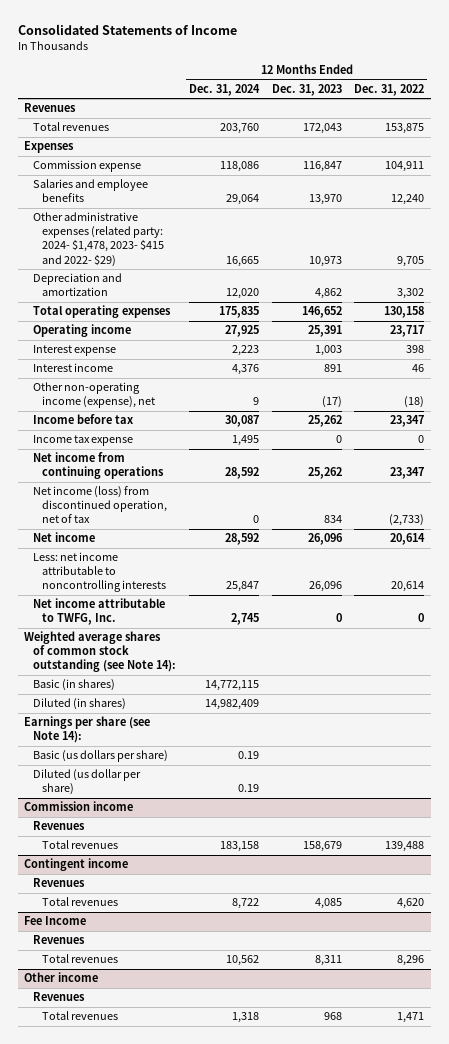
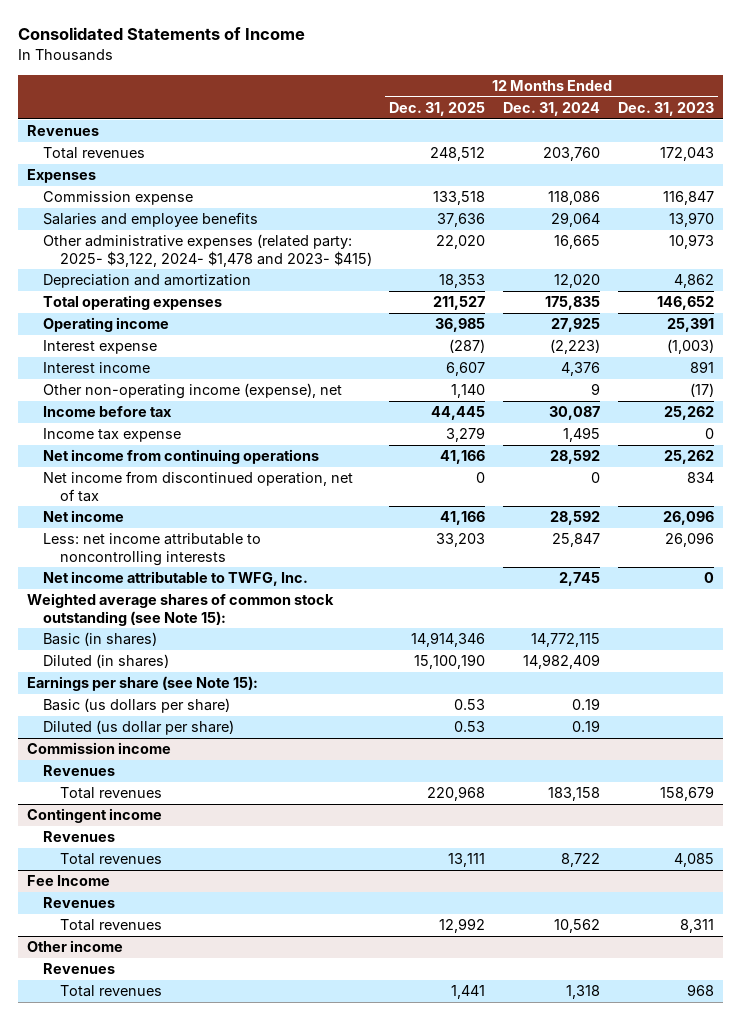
[354,84,425,97] Dec. 31, 2022 -> none
none -> [389,101,486,116] Dec. 31, 2025
[33,212,165,267] Other administrative expenses (related party: 2024- $1,478, 2023- $415 and 2022- $29) -> [43,234,372,267] Other administrative expenses (related party: 2025- $3,122, 2024- $1,478 and 2023- $415)
[232,345,260,357] 2,223 -> [550,339,601,355] (2,223)
[314,345,342,357] 1,003 -> [666,339,714,355] (1,003)
[33,486,168,524] Net income (loss) from discontinued operation, net of tax -> [43,471,354,502] Net income from discontinued operation, net of tax
[24,631,177,673] Weighted average shares of common stock outstanding (see Note 14): -> [26,593,334,626] Weighted average shares of common stock outstanding (see Note 15):
[24,716,151,744] Earnings per share (see Note 14): -> [26,676,258,692] Earnings per share (see Note 15):

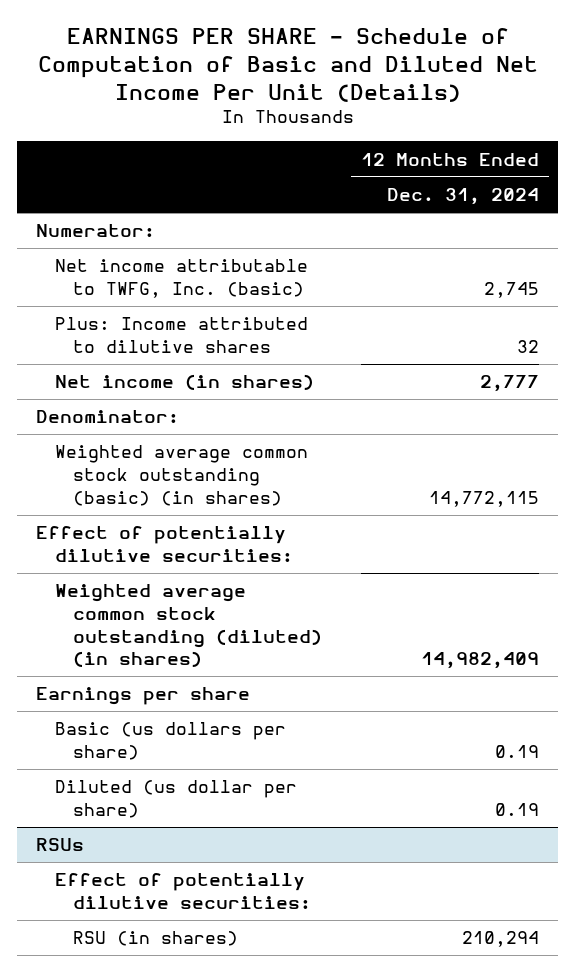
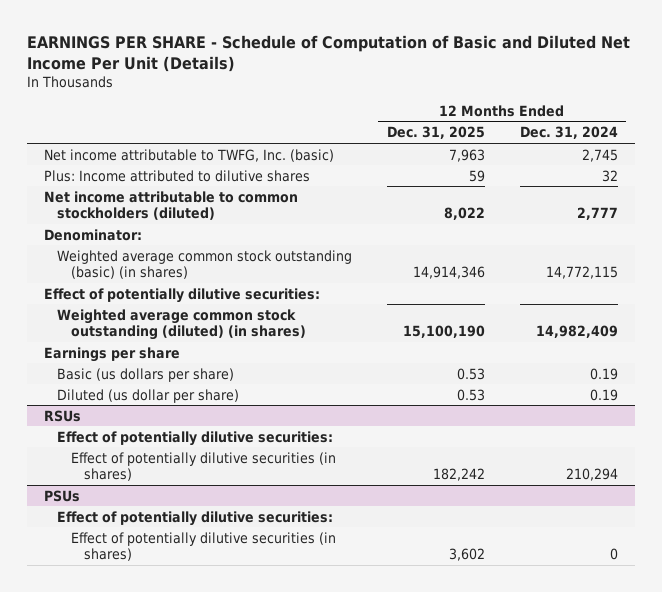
none -> [387,126,486,140] Dec. 31, 2025
[36,224,156,238] Numerator: -> none
[54,374,314,391] Net income (in shares) -> [44,190,299,221] Net income attributable to common stockholders (diluted)
[73,931,239,947] RSU (in shares) -> [70,451,336,482] Effect of potentially dilutive securities (in shares)
none -> [44,489,81,502] PSUs
none -> [57,510,334,526] Effect of potentially dilutive securities:
none -> [70,531,336,562] Effect of potentially dilutive securities (in shares)

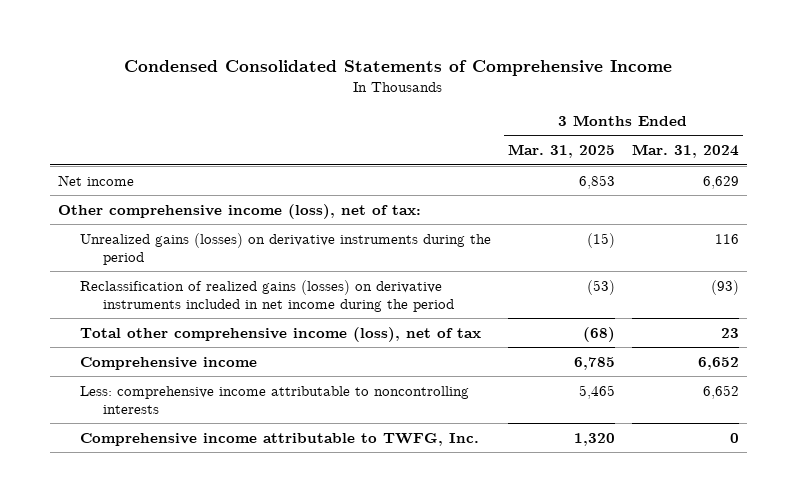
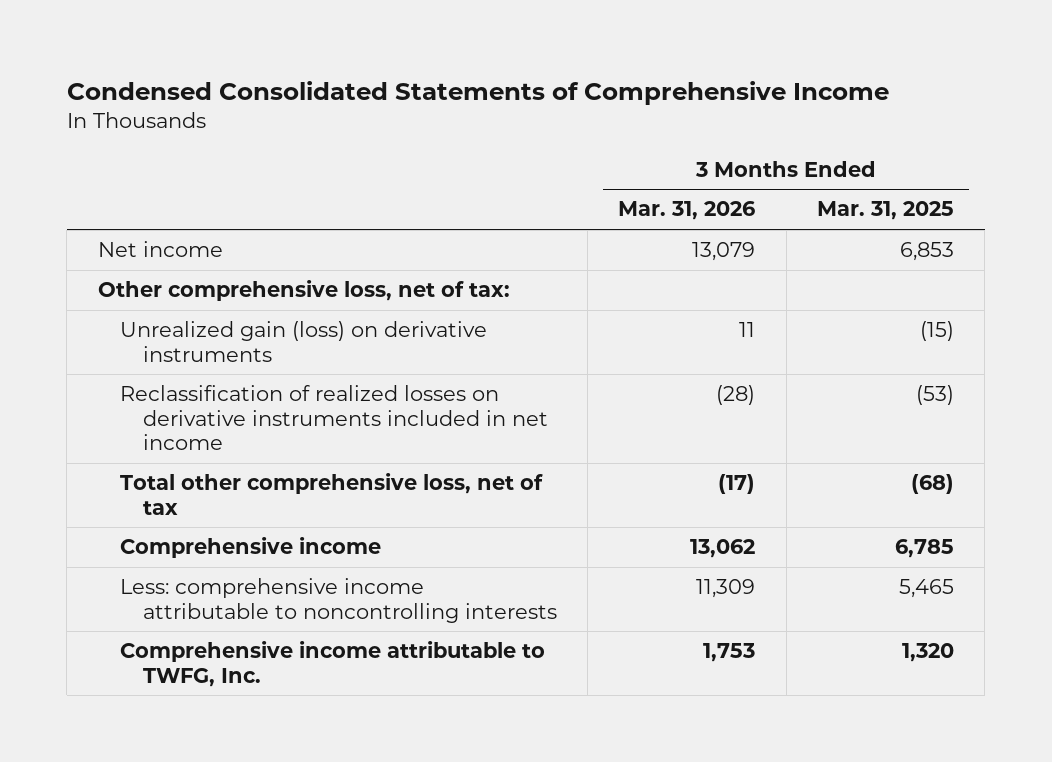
[631,144,739,159] Mar. 31, 2024 -> none
none -> [618,201,756,221] Mar. 31, 2026
[58,203,422,219] Other comprehensive income (loss), net of tax: -> [97,280,510,302] Other comprehensive loss, net of tax:
[80,232,492,265] Unrealized gains (losses) on derivative instruments during the period -> [120,321,488,362] Unrealized gain (loss) on derivative instruments
[80,279,454,312] Reclassification of realized gains (losses) on derivative instruments included in net income during the period -> [120,385,548,451] Reclassification of realized losses on derivative instruments included in net income
[80,326,482,342] Total other comprehensive income (loss), net of tax -> [120,473,544,515] Total other comprehensive loss, net of tax

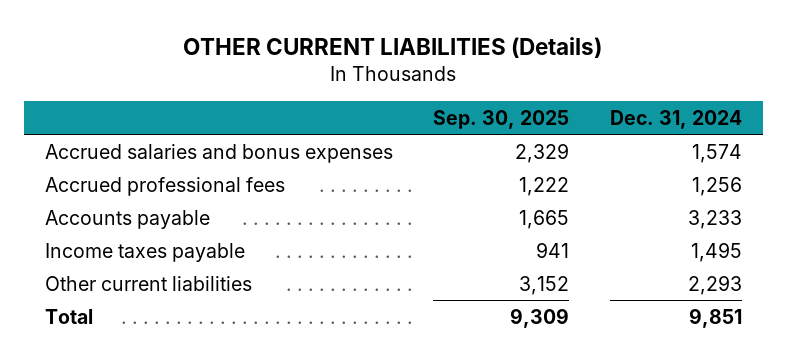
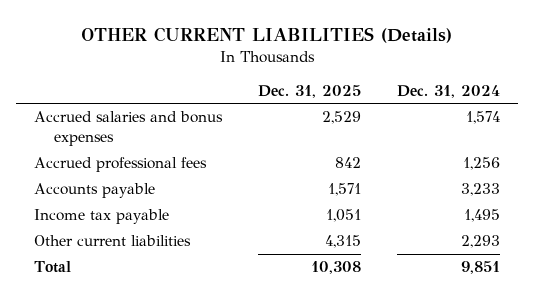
[433,109,570,129] Sep. 30, 2025 -> none
none -> [258,84,362,98] Dec. 31, 2025
[44,242,245,262] Income taxes payable -> [34,209,170,225] Income tax payable

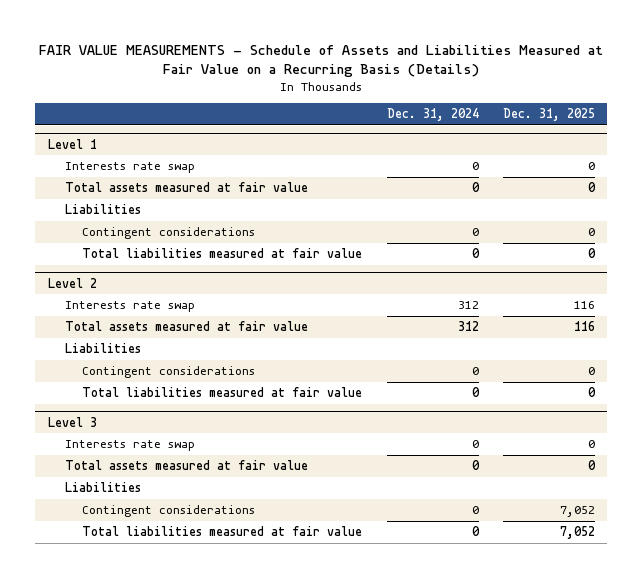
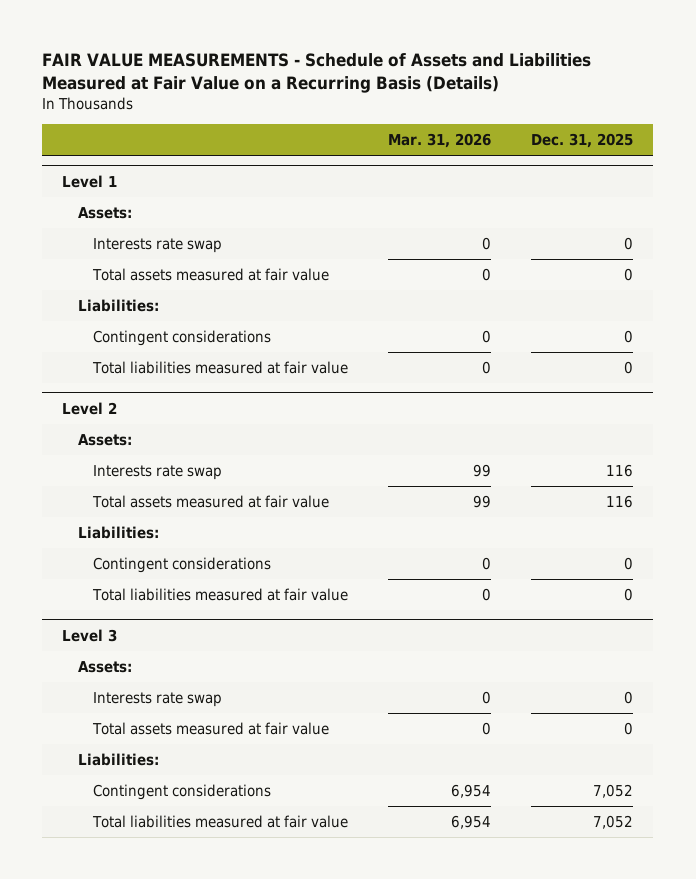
[386,108,479,122] Dec. 31, 2024 -> none
none -> [388,133,492,149] Mar. 31, 2026
none -> [77,206,132,219] Assets:
[64,204,141,215] Liabilities -> [77,298,159,312] Liabilities:
none -> [77,433,132,446] Assets:
[64,343,141,354] Liabilities -> [77,525,159,539] Liabilities:
none -> [77,660,132,673] Assets:
[64,482,141,493] Liabilities -> [77,752,159,766] Liabilities:

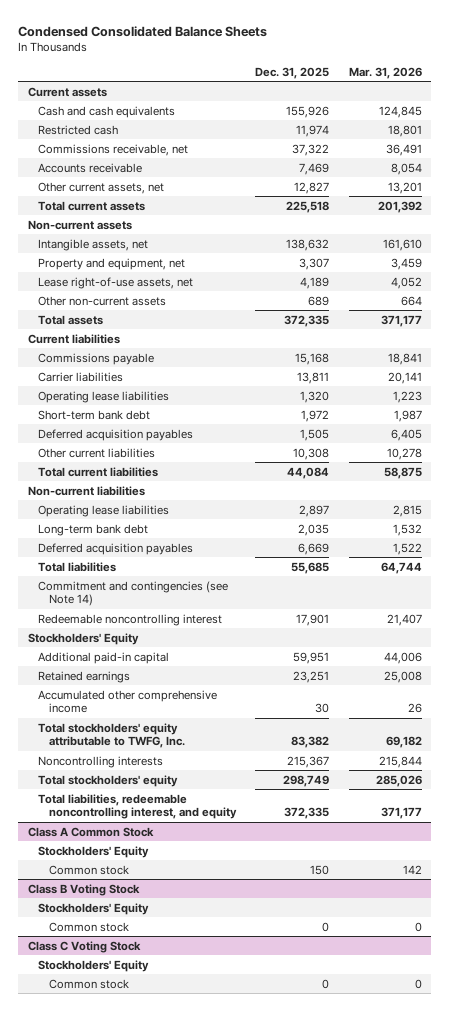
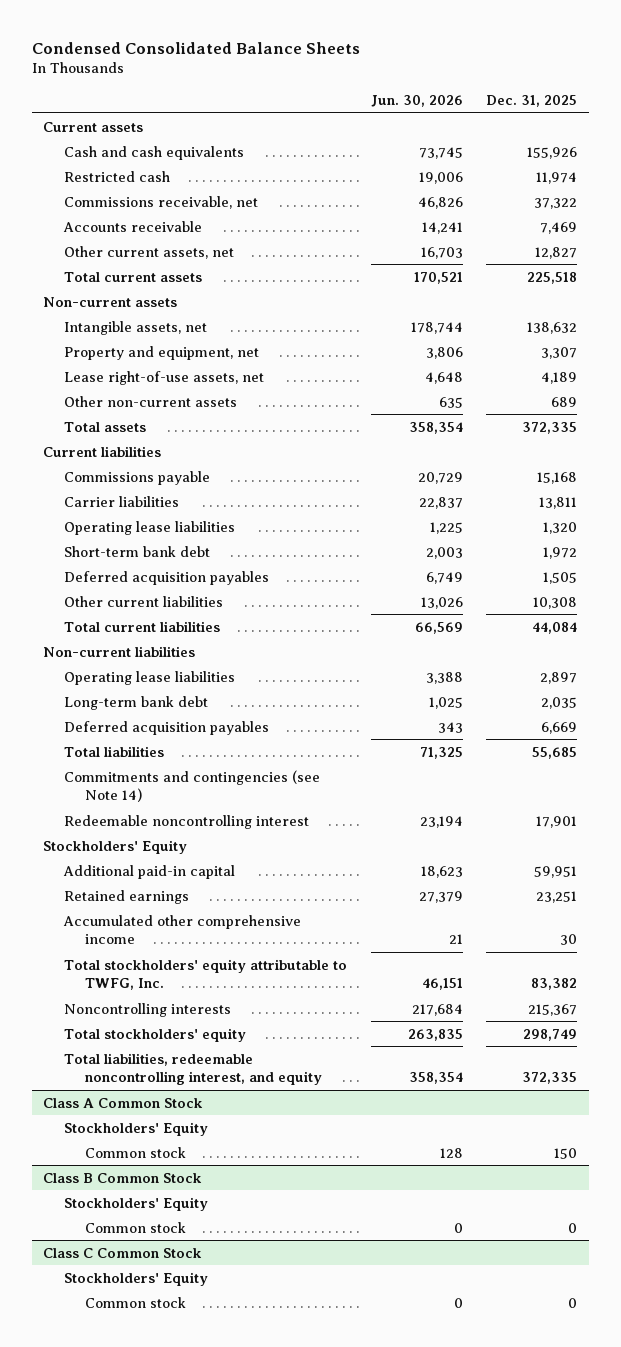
[348,66,422,79] Mar. 31, 2026 -> none
none -> [370,95,463,108] Jun. 30, 2026
[38,580,229,607] Commitment and contingencies (see Note 14) -> [64,769,321,802] Commitments and contingencies (see Note 14)
[27,883,140,896] Class B Voting Stock -> [43,1172,203,1183] Class B Common Stock
[27,940,141,953] Class C Voting Stock -> [43,1247,203,1258] Class C Common Stock

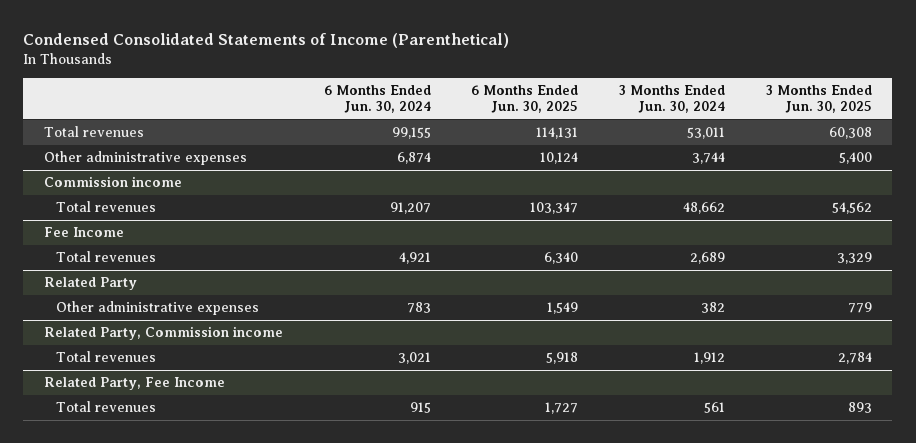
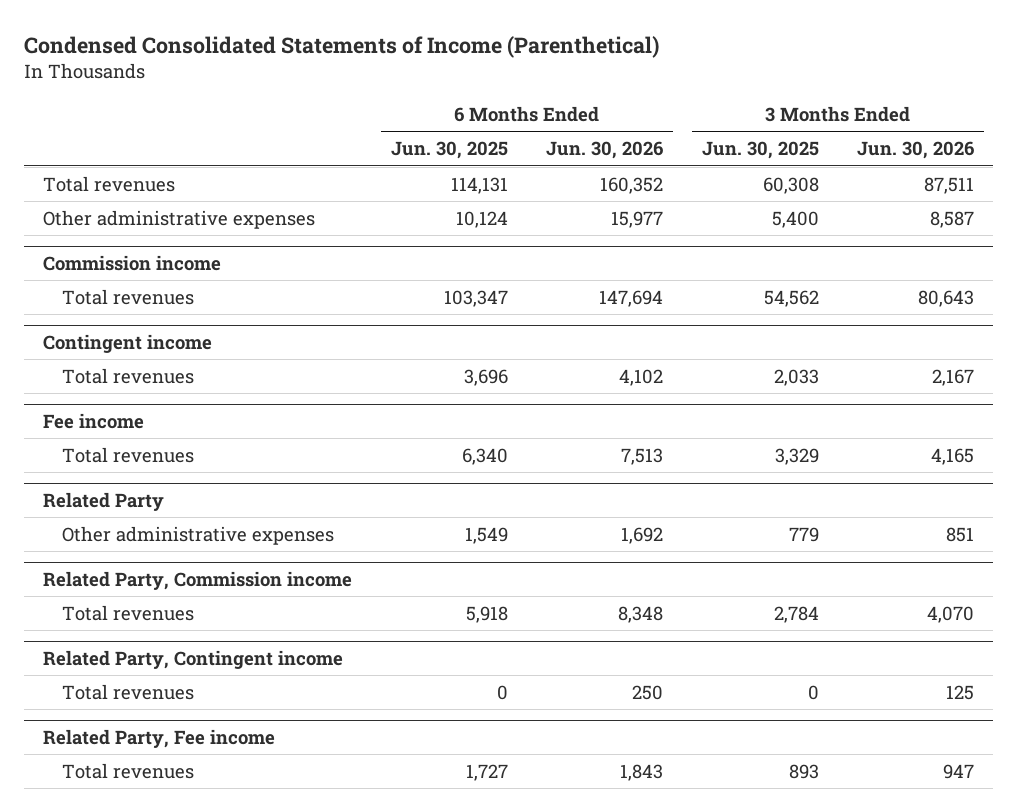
[323,85,431,114] 6 Months Ended Jun. 30, 2024 -> none
[619,85,726,114] 3 Months Ended Jun. 30, 2024 -> none
none -> [546,141,664,160] Jun. 30, 2026
none -> [856,141,974,160] Jun. 30, 2026
none -> [43,334,213,354] Contingent income
none -> [62,367,195,384] Total revenues
[43,227,124,238] Fee Income -> [43,413,145,430] Fee income
none -> [43,650,344,670] Related Party, Contingent income
none -> [62,683,195,700] Total revenues
[43,377,225,391] Related Party, Fee Income -> [43,729,276,749] Related Party, Fee income

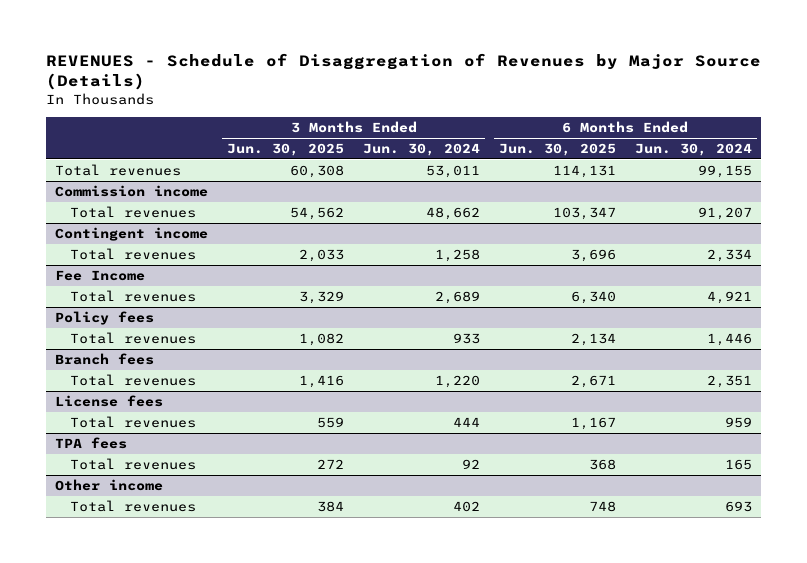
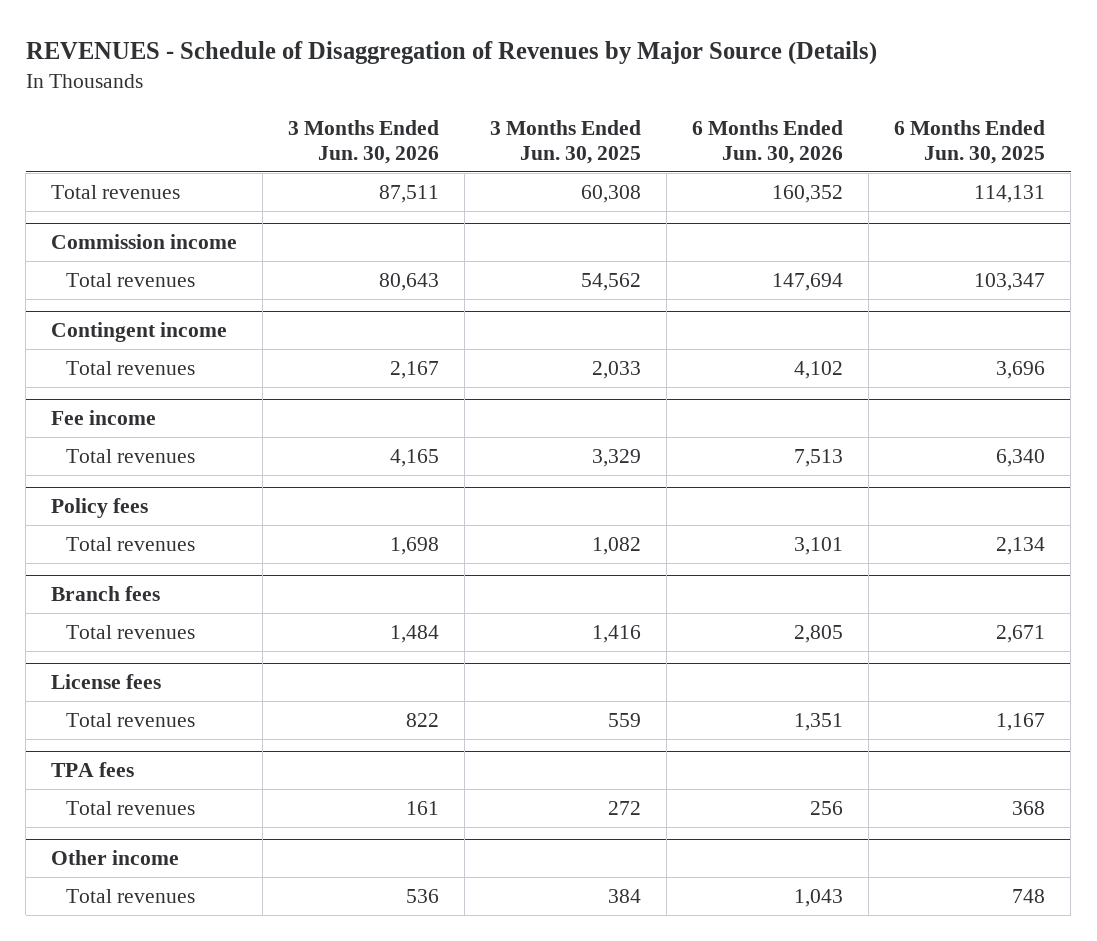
[363,143,481,157] Jun. 30, 2024 -> none
[634,143,752,157] Jun. 30, 2024 -> none
none -> [288,119,440,164] 3 Months Ended Jun. 30, 2026
none -> [692,119,844,164] 6 Months Ended Jun. 30, 2026
[55,270,146,282] Fee Income -> [51,410,157,426] Fee income

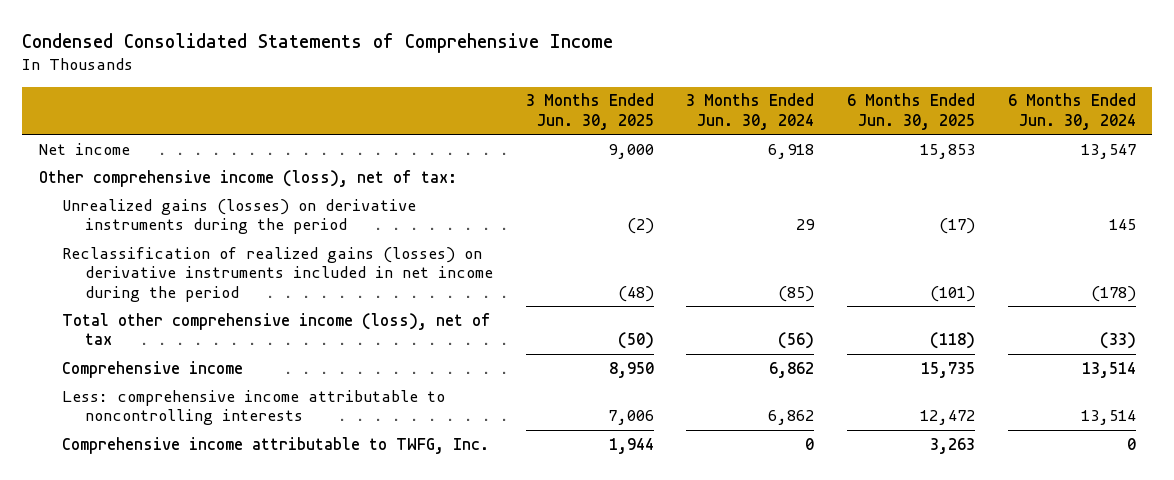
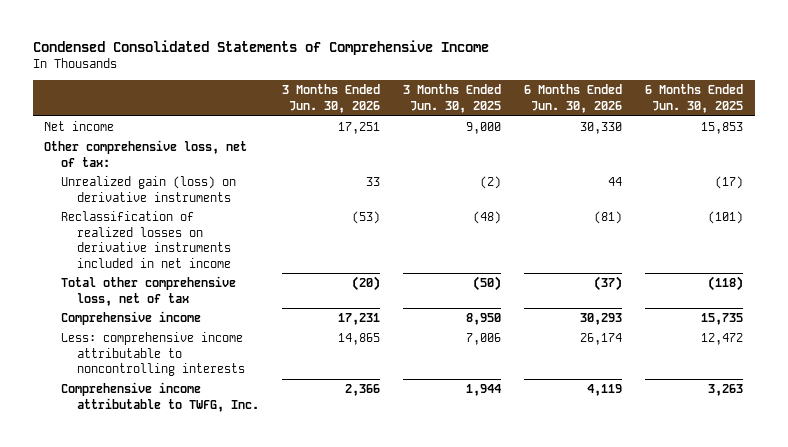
[686,93,815,131] 3 Months Ended Jun. 30, 2024 -> none
[1007,93,1136,131] 6 Months Ended Jun. 30, 2024 -> none
none -> [282,84,381,114] 3 Months Ended Jun. 30, 2026
none -> [524,84,623,114] 6 Months Ended Jun. 30, 2026
[38,169,457,187] Other comprehensive income (loss), net of tax: -> [44,140,248,167] Other comprehensive loss, net of tax:
[61,198,416,235] Unrealized gains (losses) on derivative instruments during the period -> [60,176,236,202] Unrealized gain (loss) on derivative instruments
[61,246,493,303] Reclassification of realized gains (losses) on derivative instruments included in net income during the period -> [60,211,231,268] Reclassification of realized losses on derivative instruments included in net income
[61,312,491,346] Total other comprehensive income (loss), net of tax -> [60,276,236,306] Total other comprehensive loss, net of tax

